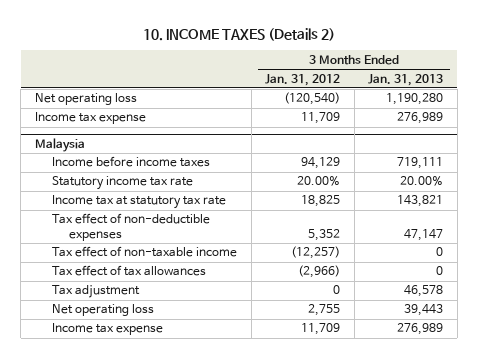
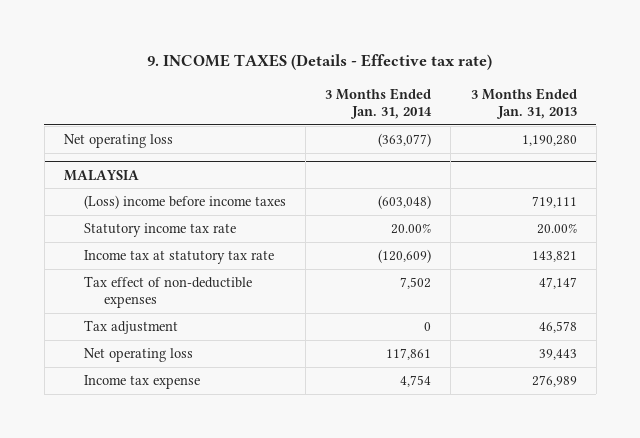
[142,27,335,41] 10. INCOME TAXES (Details 2) -> [147,54,493,71] 9. INCOME TAXES (Details - Effective tax rate)
[265,73,341,86] Jan. 31, 2012 -> none
none -> [325,88,433,119] 3 Months Ended Jan. 31, 2014
[34,112,146,125] Income tax expense -> none
[34,137,85,152] Malaysia -> [63,169,139,181] MALAYSIA
[52,156,211,168] Income before income taxes -> [83,195,286,210] (Loss) income before income taxes
[52,246,238,258] Tax effect of non-taxable income -> none
[52,265,207,277] Tax effect of tax allowances -> none

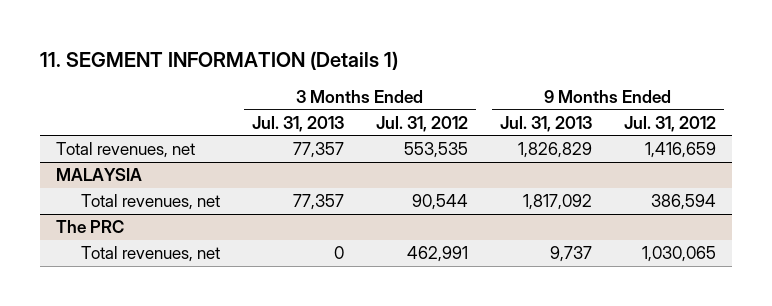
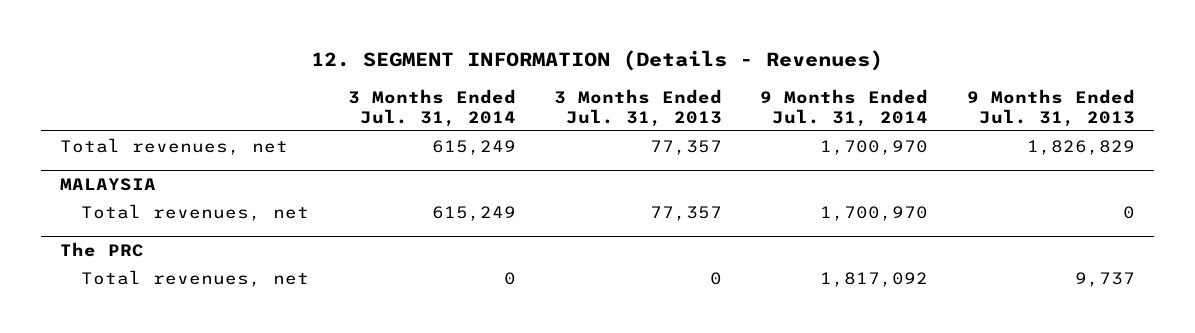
[39,50,398,70] 11. SEGMENT INFORMATION (Details 1) -> [311,50,884,72] 12. SEGMENT INFORMATION (Details - Revenues)
[376,115,469,132] Jul. 31, 2012 -> none
[624,115,717,132] Jul. 31, 2012 -> none
none -> [347,88,516,127] 3 Months Ended Jul. 31, 2014
none -> [760,88,929,127] 9 Months Ended Jul. 31, 2014
[523,194,593,211] 1,817,092 -> [1122,205,1135,219] 0

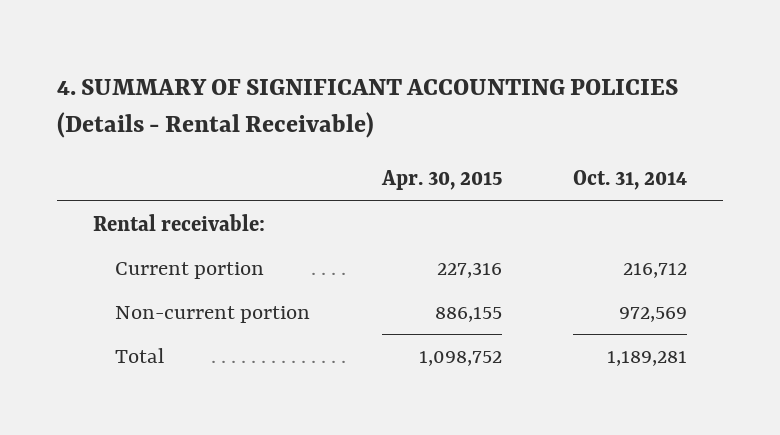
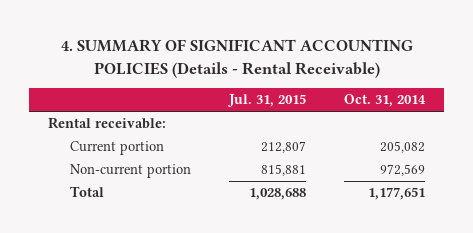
[380,170,502,191] Apr. 30, 2015 -> none
none -> [227,94,307,108] Jul. 31, 2015
[623,263,688,279] 216,712 -> [380,141,426,154] 205,082
[607,351,688,367] 1,189,281 -> [368,187,426,201] 1,177,651

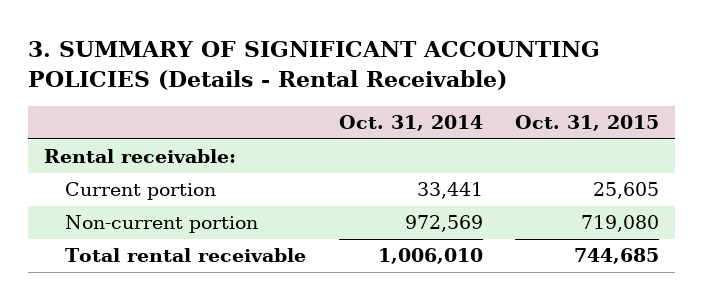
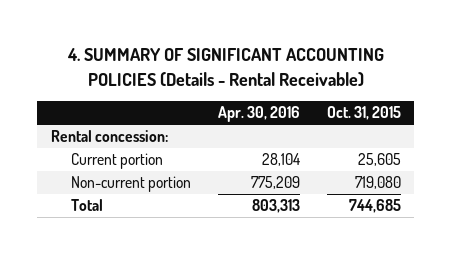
[27,41,600,90] 3. SUMMARY OF SIGNIFICANT ACCOUNTING POLICIES (Details - Rental Receivable) -> [66,48,384,87] 4. SUMMARY OF SIGNIFICANT ACCOUNTING POLICIES (Details - Rental Receivable)
[338,115,483,132] Oct. 31, 2014 -> none
none -> [218,106,301,123] Apr. 30, 2016
[43,149,236,164] Rental receivable: -> none
none -> [50,130,168,143] Rental concession:
[65,248,307,263] Total rental receivable -> [71,199,104,212] Total

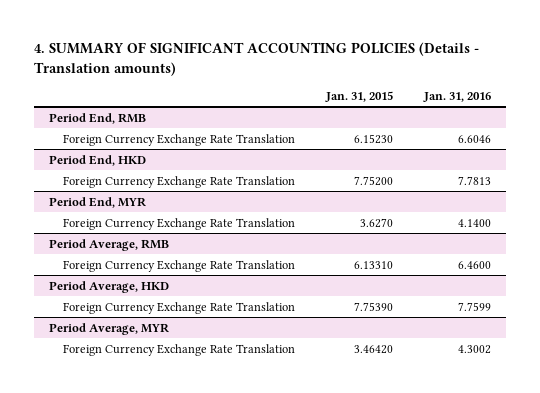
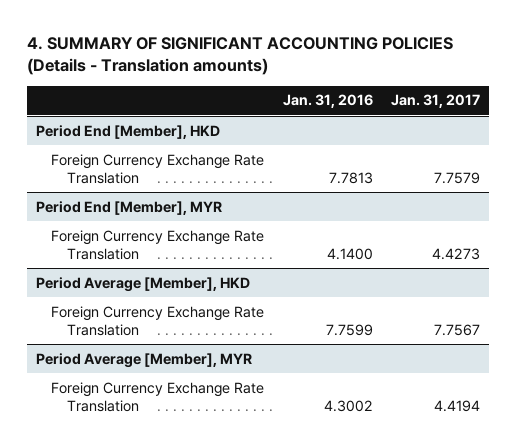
[324,90,393,102] Jan. 31, 2015 -> none
none -> [390,94,480,109] Jan. 31, 2017
[49,112,147,124] Period End, RMB -> none
[63,133,296,146] Foreign Currency Exchange Rate Translation -> none
[49,154,147,166] Period End, HKD -> [35,124,220,139] Period End [Member], HKD
[49,196,147,208] Period End, MYR -> [35,200,222,215] Period End [Member], MYR
[49,238,170,251] Period Average, RMB -> none
[63,259,296,272] Foreign Currency Exchange Rate Translation -> none
[49,280,170,293] Period Average, HKD -> [35,276,250,292] Period Average [Member], HKD
[49,322,170,335] Period Average, MYR -> [35,352,252,368] Period Average [Member], MYR

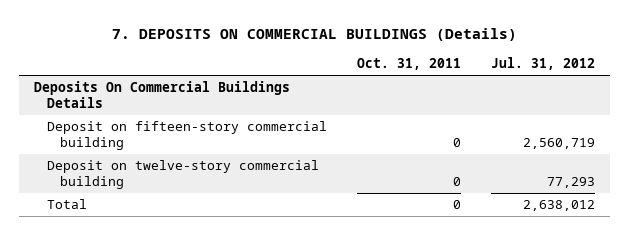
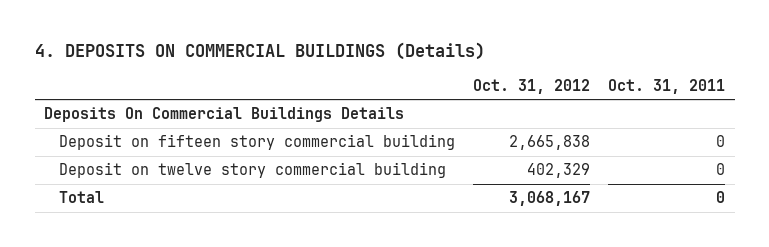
[111,28,517,42] 7. DEPOSITS ON COMMERCIAL BUILDINGS (Details) -> [34,42,485,61] 4. DEPOSITS ON COMMERCIAL BUILDINGS (Details)
[491,57,596,71] Jul. 31, 2012 -> none
none -> [473,78,591,94] Oct. 31, 2012
[47,121,328,151] Deposit on fifteen-story commercial building -> [58,134,455,151] Deposit on fifteen story commercial building
[47,160,320,190] Deposit on twelve-story commercial building -> [58,162,446,179] Deposit on twelve story commercial building

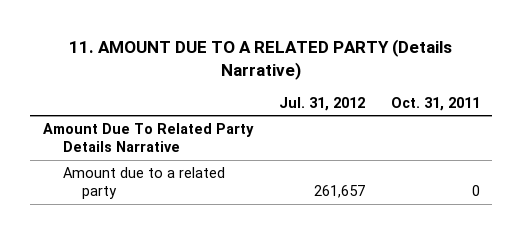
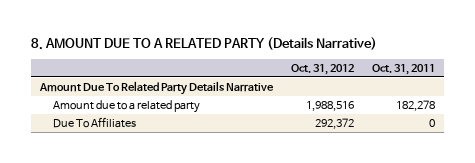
[69,38,453,80] 11. AMOUNT DUE TO A RELATED PARTY (Details Narrative) -> [30,36,377,50] 8. AMOUNT DUE TO A RELATED PARTY (Details Narrative)
[278,97,365,112] Jul. 31, 2012 -> none
none -> [290,63,354,75] Oct. 31, 2012
[471,185,480,197] 0 -> [396,99,436,111] 182,278
none -> [53,116,137,128] Due To Affiliates

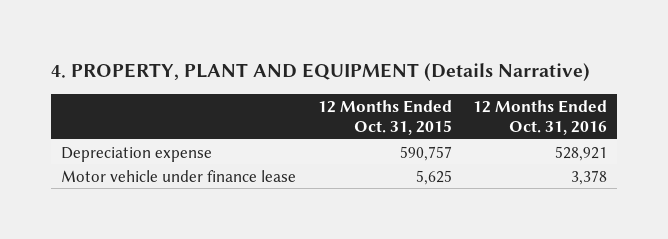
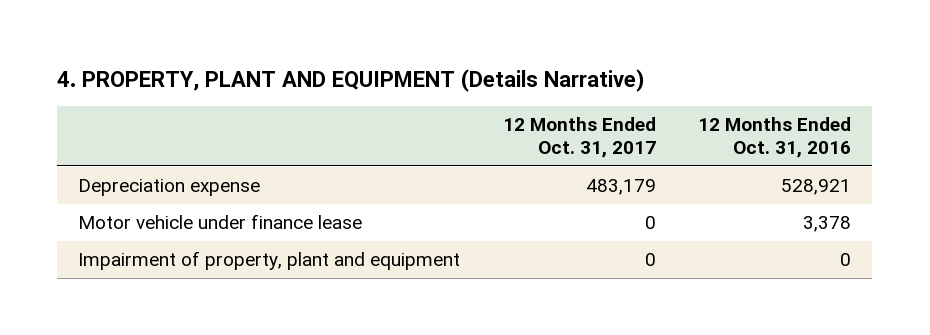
[317,100,452,135] 12 Months Ended Oct. 31, 2015 -> none
none -> [502,116,656,158] 12 Months Ended Oct. 31, 2017
none -> [78,251,461,271] Impairment of property, plant and equipment

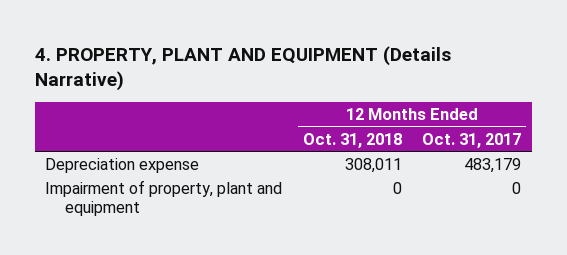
[698,116,852,158] 12 Months Ended Oct. 31, 2016 -> none
none -> [302,132,402,148] Oct. 31, 2018
[78,214,363,230] Motor vehicle under finance lease -> none

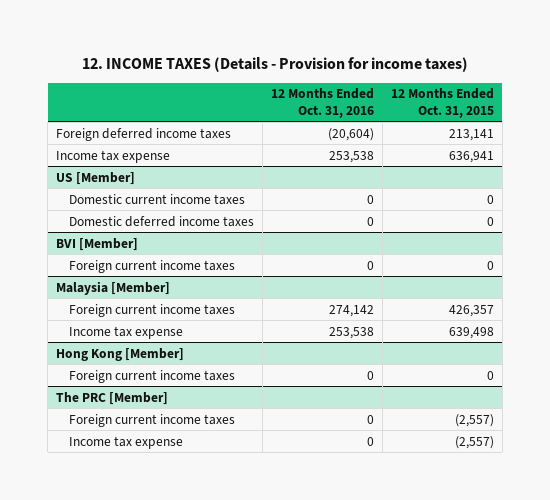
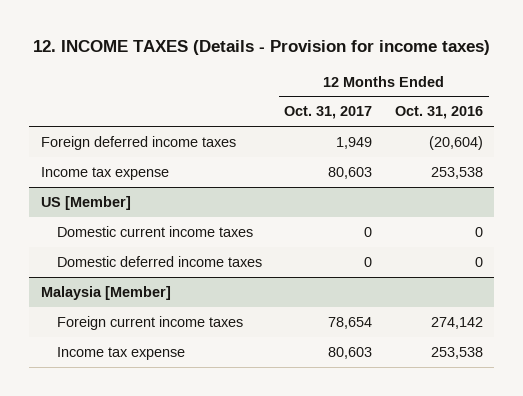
[390,88,494,118] 12 Months Ended Oct. 31, 2015 -> none
none -> [284,106,373,120] Oct. 31, 2017
[56,237,139,251] BVI [Member] -> none
[68,259,235,273] Foreign current income taxes -> none
[56,347,185,361] Hong Kong [Member] -> none
[68,369,235,383] Foreign current income taxes -> none
[56,391,169,405] The PRC [Member] -> none
[68,413,235,427] Foreign current income taxes -> none
[68,435,183,449] Income tax expense -> none

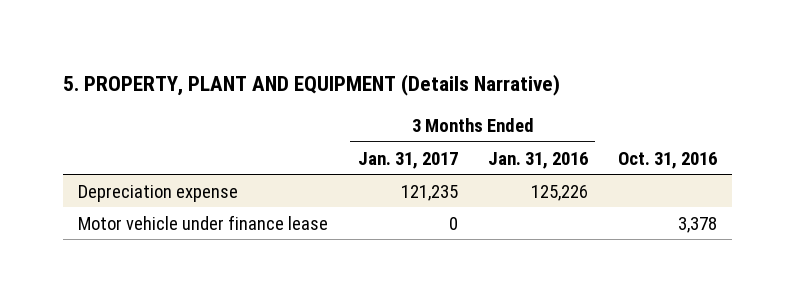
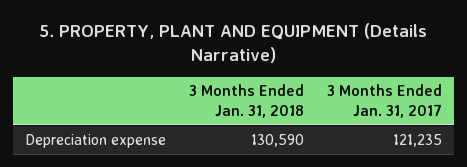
[487,151,588,169] Jan. 31, 2016 -> none
[617,151,717,169] Oct. 31, 2016 -> none
none -> [189,84,305,118] 3 Months Ended Jan. 31, 2018
[77,214,328,230] Motor vehicle under finance lease -> none

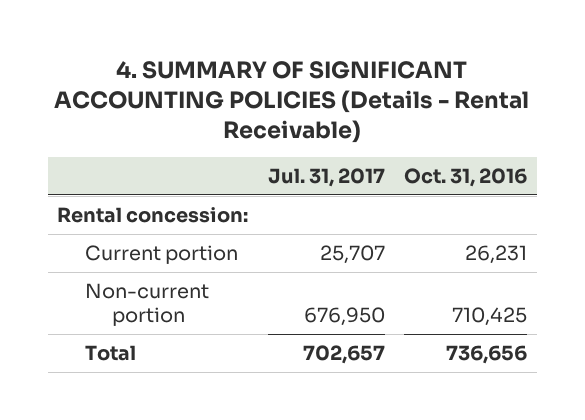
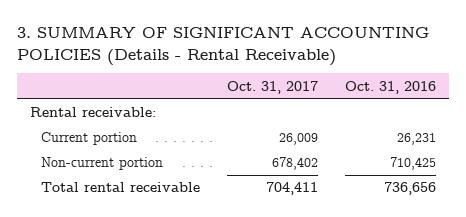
[54,60,530,143] 4. SUMMARY OF SIGNIFICANT ACCOUNTING POLICIES (Details - Rental Receivable) -> [16,27,429,66] 3. SUMMARY OF SIGNIFICANT ACCOUNTING POLICIES (Details - Rental Receivable)
[267,168,385,188] Jul. 31, 2017 -> none
none -> [226,80,318,94] Oct. 31, 2017
[57,206,249,223] Rental concession: -> none
none -> [30,107,157,118] Rental receivable:
[84,344,136,361] Total -> [40,182,200,193] Total rental receivable

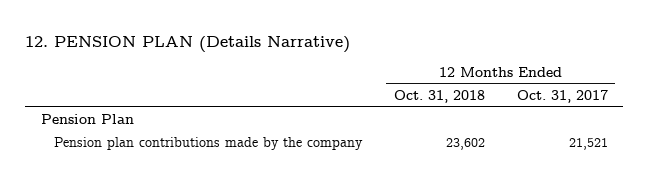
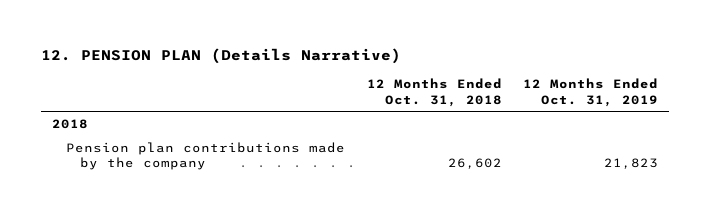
[516,89,608,103] Oct. 31, 2017 -> none
none -> [523,78,659,107] 12 Months Ended Oct. 31, 2019
[41,114,135,125] Pension Plan -> [52,119,89,130] 2018
[446,138,486,151] 23,602 -> [447,158,502,170] 26,602

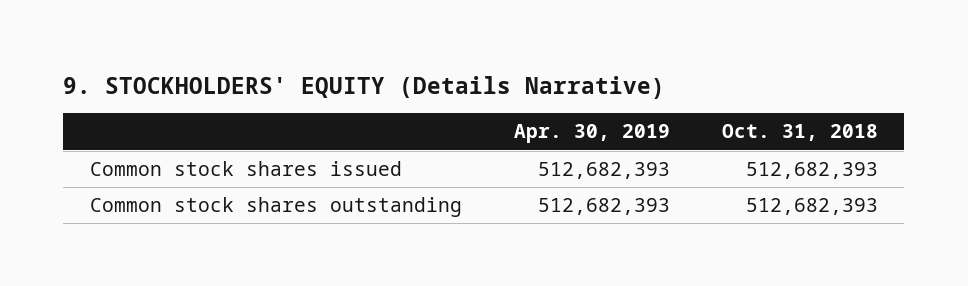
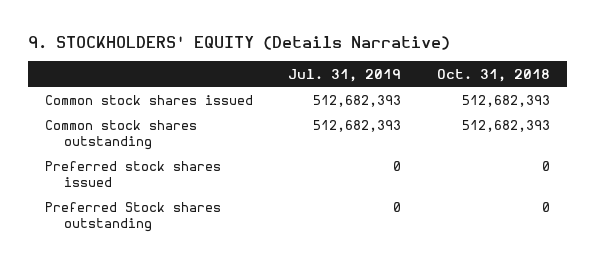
[513,124,670,144] Apr. 30, 2019 -> none
none -> [288,68,402,82] Jul. 31, 2019
none -> [45,160,222,187] Preferred stock shares issued
none -> [45,201,222,232] Preferred Stock shares outstanding

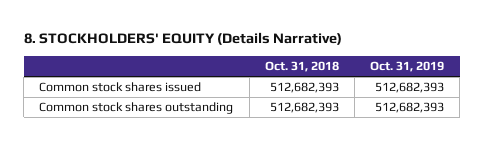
[27,35,450,50] 9. STOCKHOLDERS' EQUITY (Details Narrative) -> [23,32,342,46] 8. STOCKHOLDERS' EQUITY (Details Narrative)
[288,68,402,82] Jul. 31, 2019 -> none
none -> [370,61,445,73] Oct. 31, 2019
[45,160,222,187] Preferred stock shares issued -> none
[45,201,222,232] Preferred Stock shares outstanding -> none

